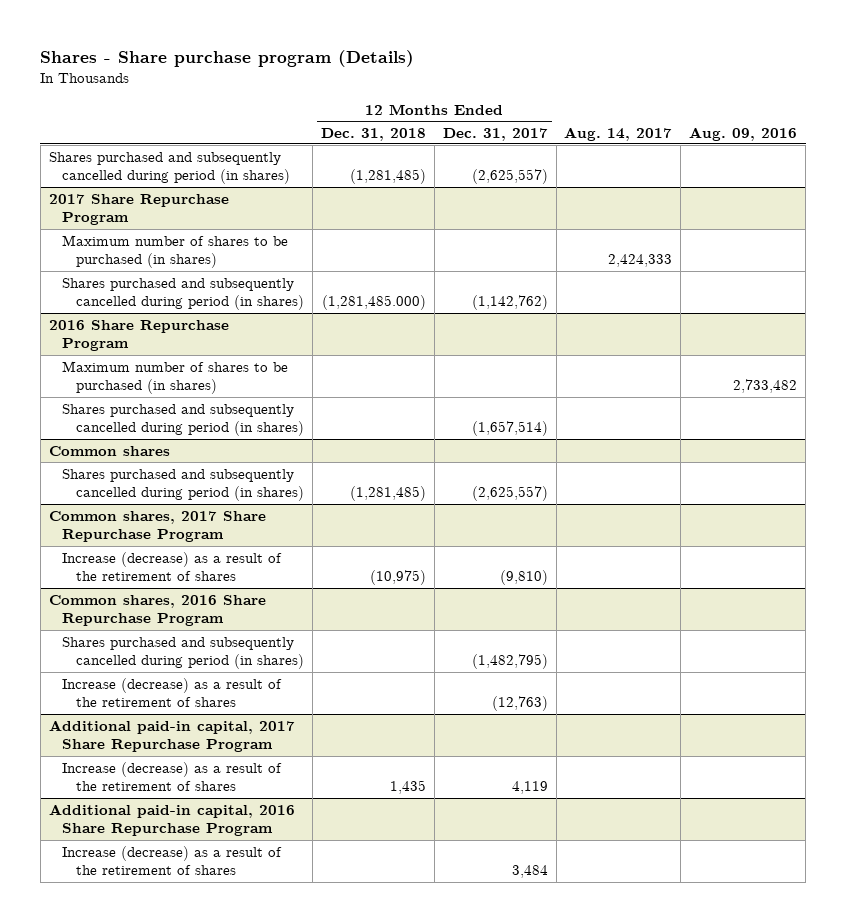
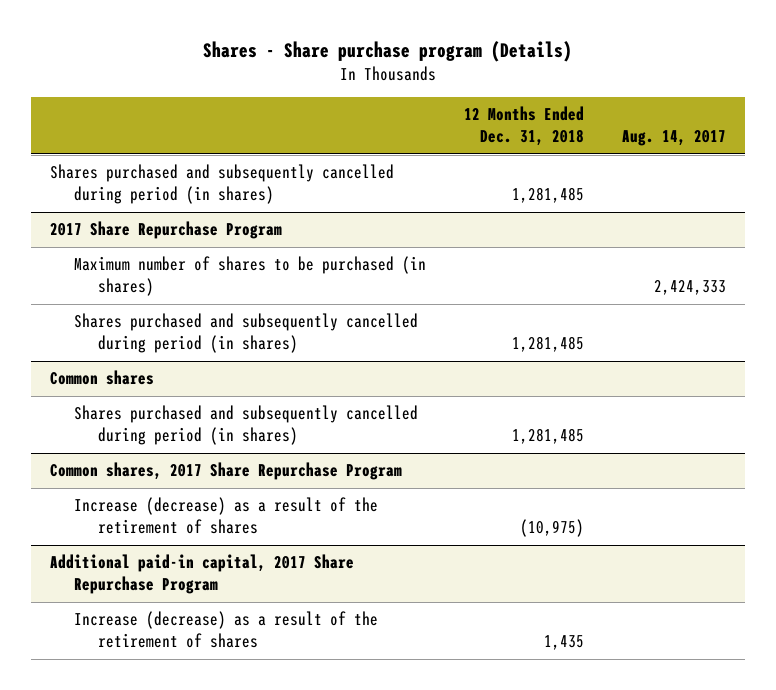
[442,127,548,141] Dec. 31, 2017 -> none
[689,126,798,141] Aug. 09, 2016 -> none
[349,169,426,185] (1,281,485) -> [511,187,584,204] 1,281,485
[48,319,229,352] 2016 Share Repurchase Program -> none
[62,360,289,395] Maximum number of shares to be purchased (in shares) -> none
[62,403,304,437] Shares purchased and subsequently cancelled during period (in shares) -> none
[321,295,426,311] (1,281,485.000) -> [511,336,584,353] 1,281,485
[349,486,426,502] (1,281,485) -> [511,428,584,445] 1,281,485
[48,594,266,627] Common shares, 2016 Share Repurchase Program -> none
[62,636,304,670] Shares purchased and subsequently cancelled during period (in shares) -> none
[62,677,283,708] Increase (decrease) as a result of the retirement of shares -> none
[48,803,295,837] Additional paid-in capital, 2016 Share Repurchase Program -> none
[62,845,283,876] Increase (decrease) as a result of the retirement of shares -> none

